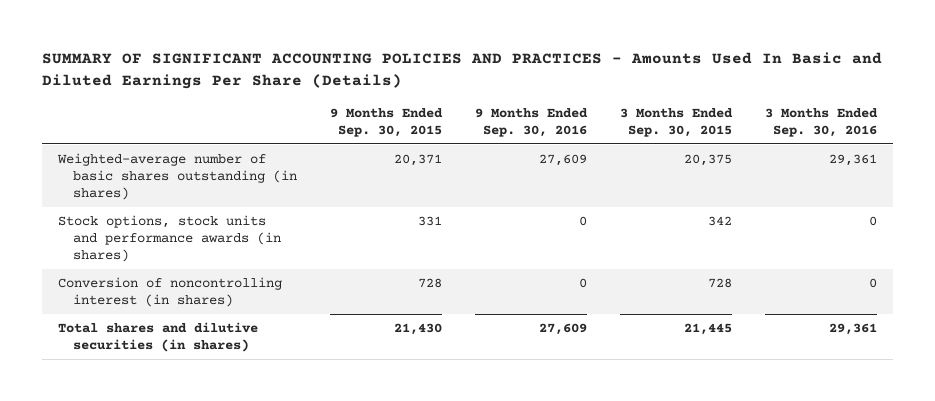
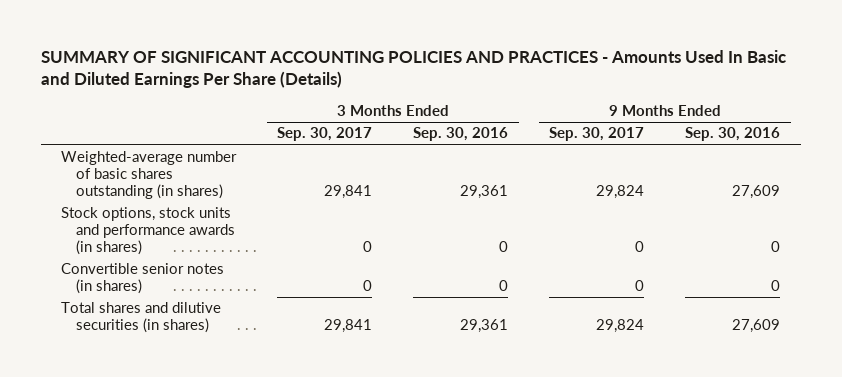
[330,107,444,138] 9 Months Ended Sep. 30, 2015 -> none
[619,107,733,138] 3 Months Ended Sep. 30, 2015 -> none
none -> [277,127,373,142] Sep. 30, 2017
none -> [549,127,645,142] Sep. 30, 2017
[58,276,283,308] Conversion of noncontrolling interest (in shares) -> none
none -> [61,263,225,295] Convertible senior notes (in shares)

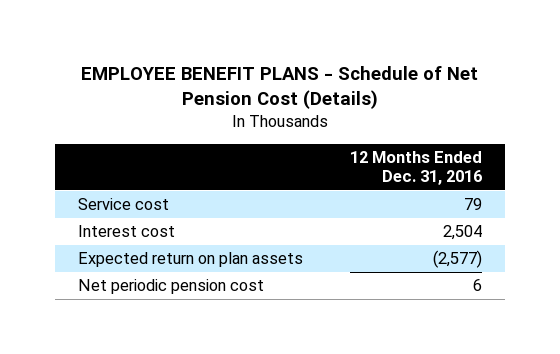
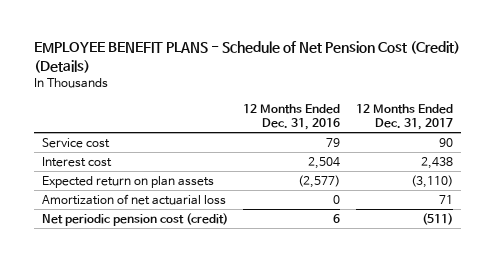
[81,66,479,110] EMPLOYEE BENEFIT PLANS - Schedule of Net Pension Cost (Details) -> [33,41,460,74] EMPLOYEE BENEFIT PLANS - Schedule of Net Pension Cost (Credit) (Details)
none -> [355,103,453,131] 12 Months Ended Dec. 31, 2017
none -> [41,193,226,205] Amortization of net actuarial loss
[78,279,265,295] Net periodic pension cost -> [41,212,228,226] Net periodic pension cost (credit)

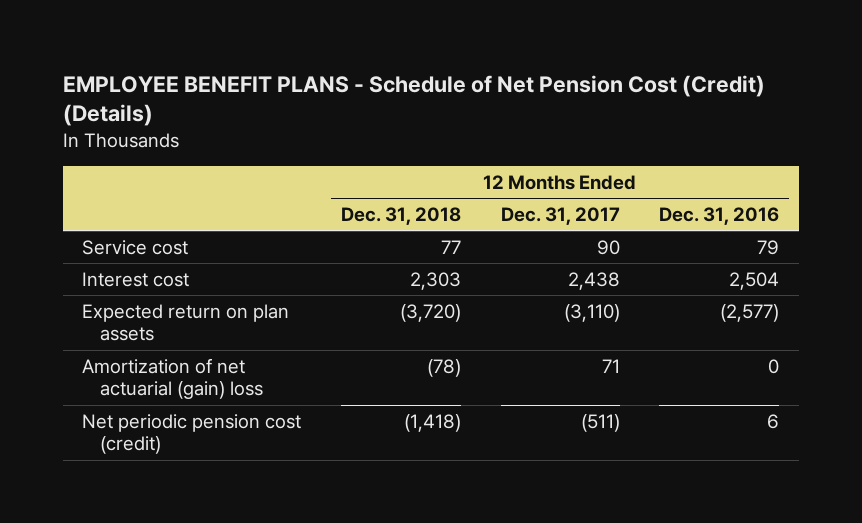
none -> [341,206,462,225] Dec. 31, 2018
[41,193,226,205] Amortization of net actuarial loss -> [82,357,264,400] Amortization of net actuarial (gain) loss

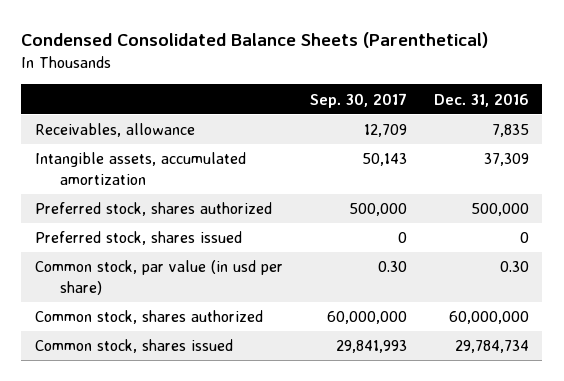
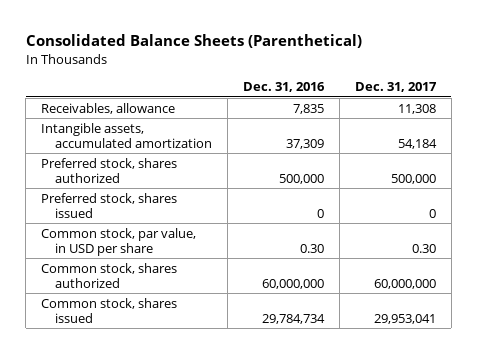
[21,32,489,49] Condensed Consolidated Balance Sheets (Parenthetical) -> [25,33,362,48] Consolidated Balance Sheets (Parenthetical)
[309,92,407,108] Sep. 30, 2017 -> none
none -> [354,82,437,93] Dec. 31, 2017
[34,260,283,295] Common stock, par value (in usd per share) -> [41,227,197,256] Common stock, par value, in USD per share

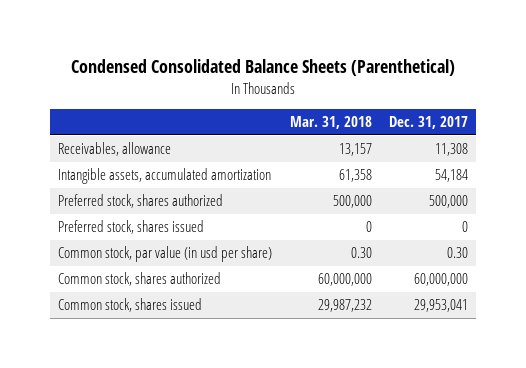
[25,33,362,48] Consolidated Balance Sheets (Parenthetical) -> [71,59,456,77] Condensed Consolidated Balance Sheets (Parenthetical)
[242,82,325,93] Dec. 31, 2016 -> none
none -> [289,116,372,130] Mar. 31, 2018
[41,227,197,256] Common stock, par value, in USD per share -> [58,246,273,263] Common stock, par value (in usd per share)

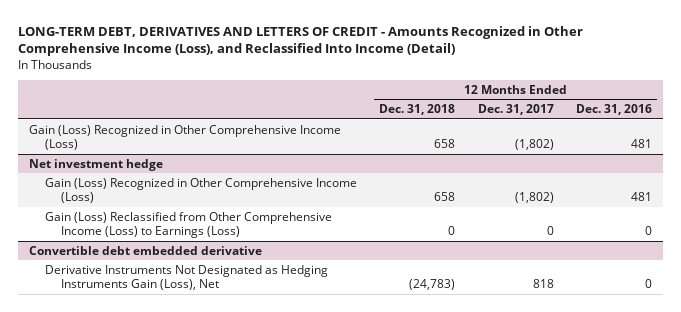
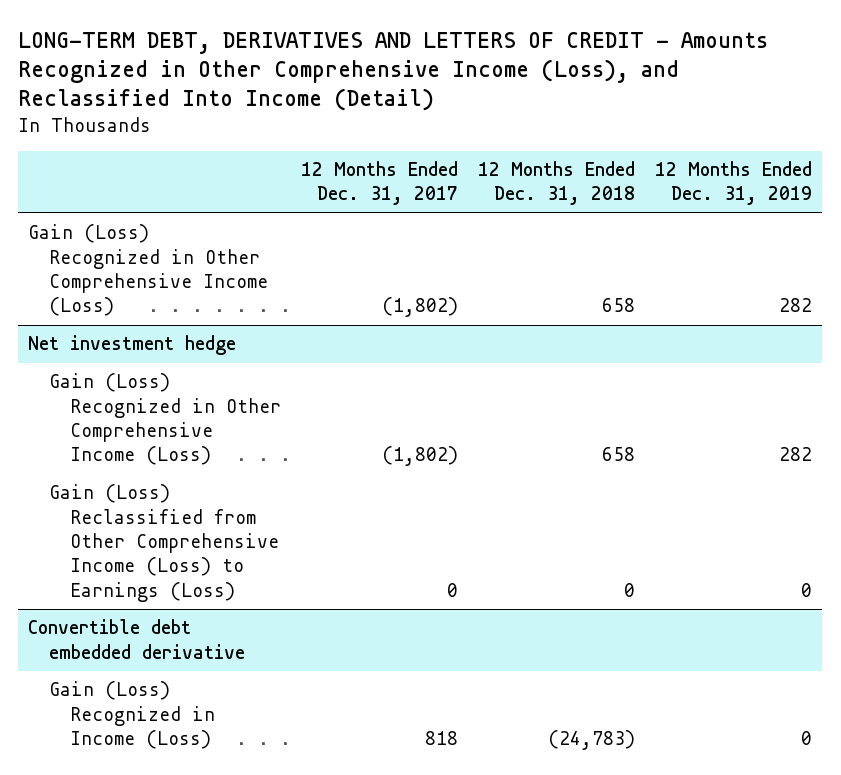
[575,104,652,116] Dec. 31, 2016 -> none
none -> [655,161,813,206] 12 Months Ended Dec. 31, 2019
[45,264,329,290] Derivative Instruments Not Designated as Hedging Instruments Gain (Loss), Net -> [49,681,216,750] Gain (Loss) Recognized in Income (Loss)

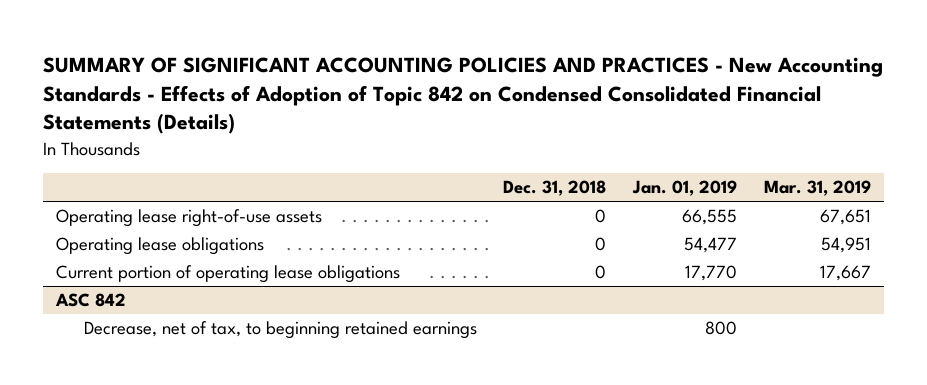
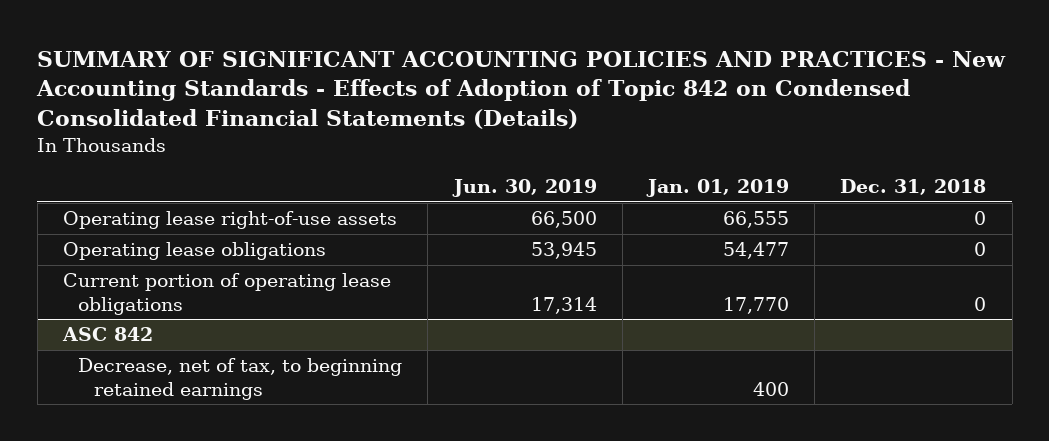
[763,180,871,197] Mar. 31, 2019 -> none
none -> [451,179,597,198] Jun. 30, 2019
[705,321,738,336] 800 -> [753,381,790,396] 400

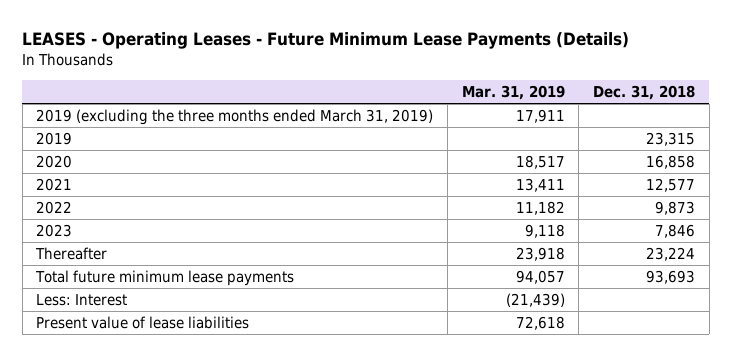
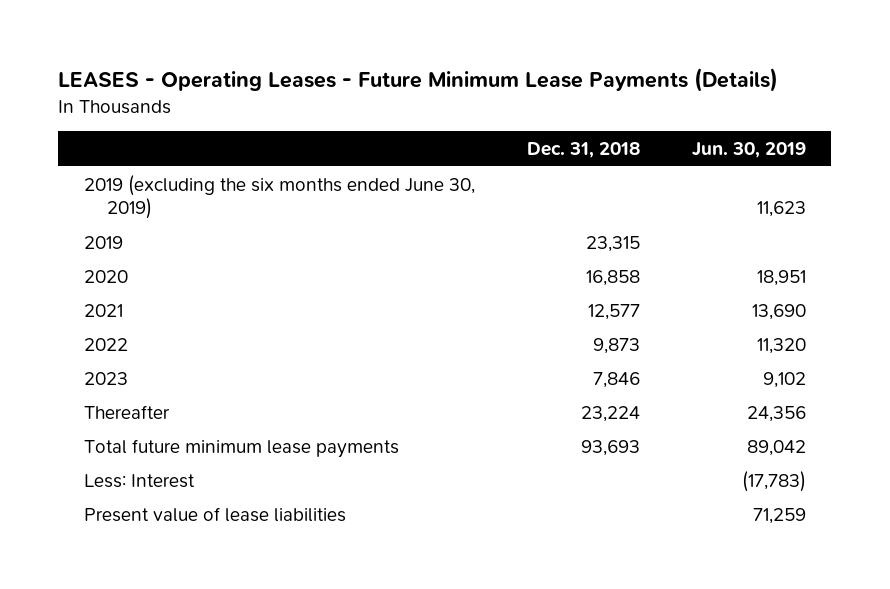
[461,85,565,101] Mar. 31, 2019 -> none
none -> [691,141,806,158] Jun. 30, 2019
[36,109,434,126] 2019 (excluding the three months ended March 31, 2019) -> [83,174,475,220] 2019 (excluding the six months ended June 30, 2019)

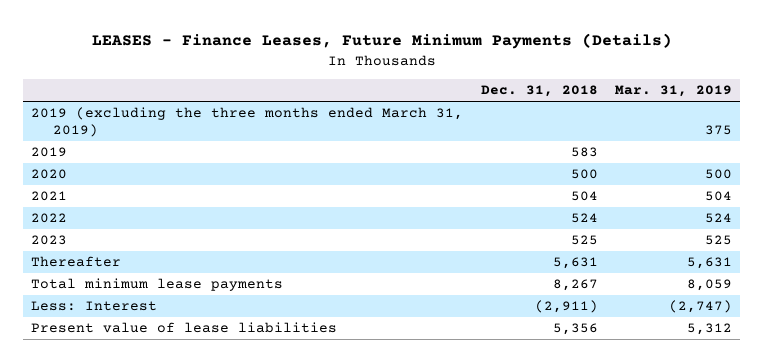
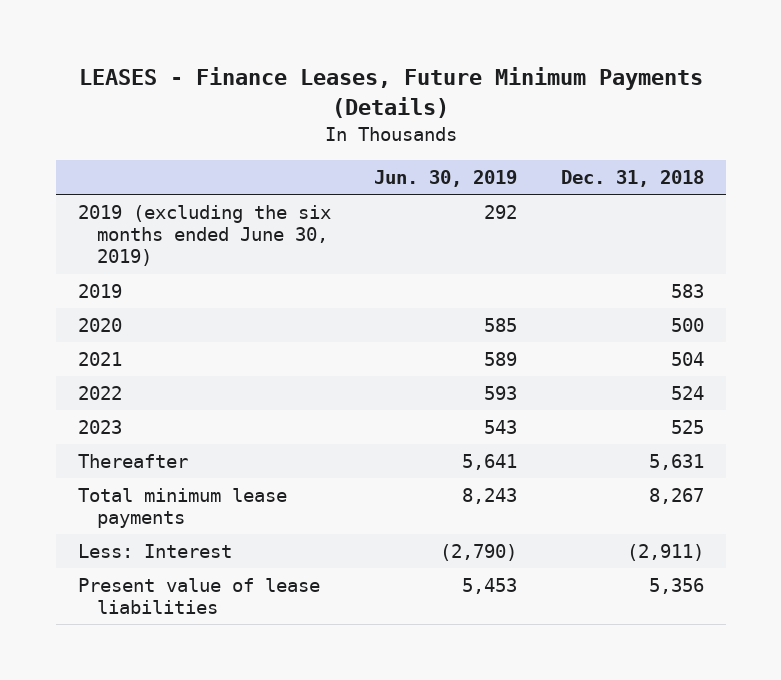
[614,85,732,98] Mar. 31, 2019 -> none
none -> [374,170,518,188] Jun. 30, 2019
[31,107,464,137] 2019 (excluding the three months ended March 31, 2019) -> [77,205,331,267] 2019 (excluding the six months ended June 30, 2019)

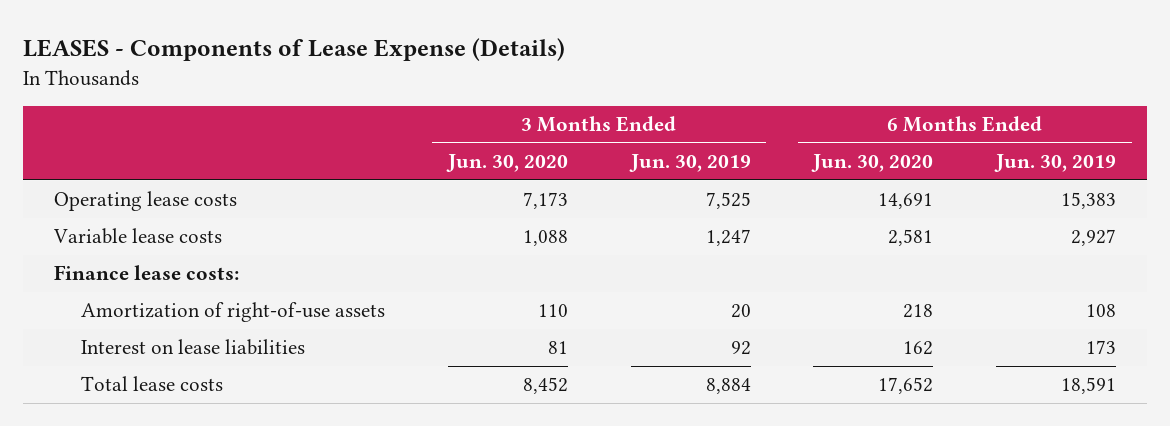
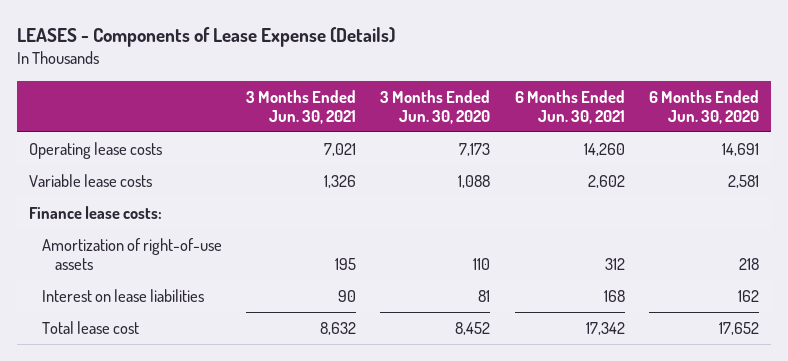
[628,154,751,173] Jun. 30, 2019 -> none
[994,154,1117,173] Jun. 30, 2019 -> none
none -> [246,89,357,124] 3 Months Ended Jun. 30, 2021
none -> [514,89,625,124] 6 Months Ended Jun. 30, 2021
[81,376,224,392] Total lease costs -> [42,320,140,334] Total lease cost

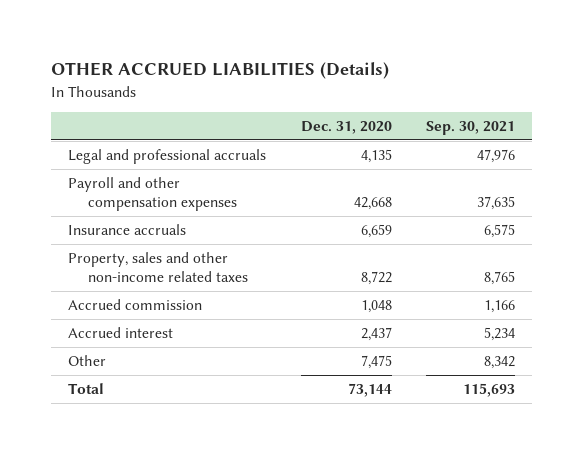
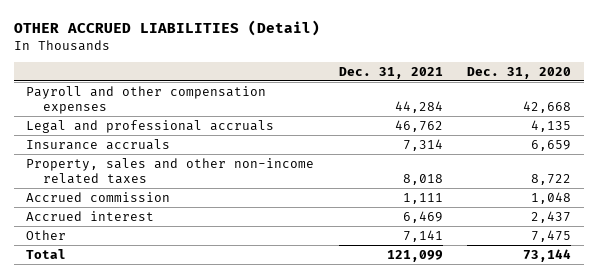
[51,62,390,80] OTHER ACCRUED LIABILITIES (Details) -> [13,20,320,37] OTHER ACCRUED LIABILITIES (Detail)
[426,121,516,136] Sep. 30, 2021 -> none
none -> [338,66,443,79] Dec. 31, 2021
[68,148,267,164] Legal and professional accruals -> [26,119,275,133] Legal and professional accruals

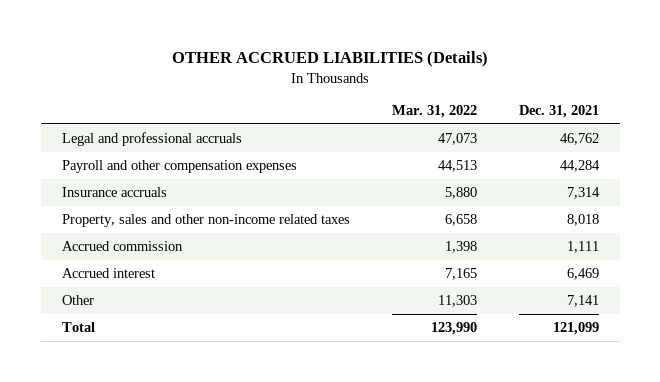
[13,20,320,37] OTHER ACCRUED LIABILITIES (Detail) -> [172,51,489,68] OTHER ACCRUED LIABILITIES (Details)
[467,66,572,79] Dec. 31, 2020 -> none
none -> [391,105,477,119] Mar. 31, 2022
[26,85,267,114] Payroll and other compensation expenses -> [61,160,297,174] Payroll and other compensation expenses

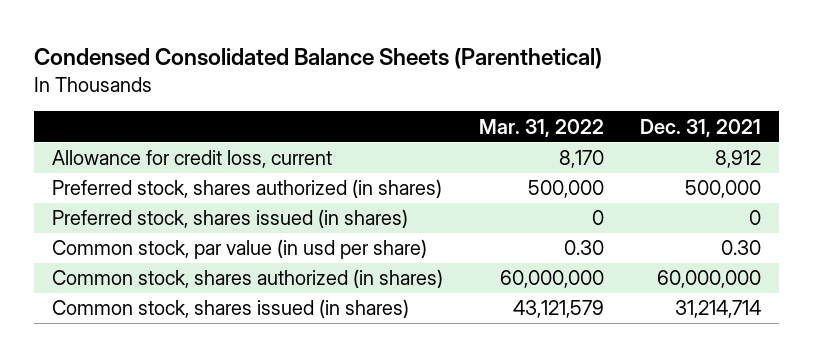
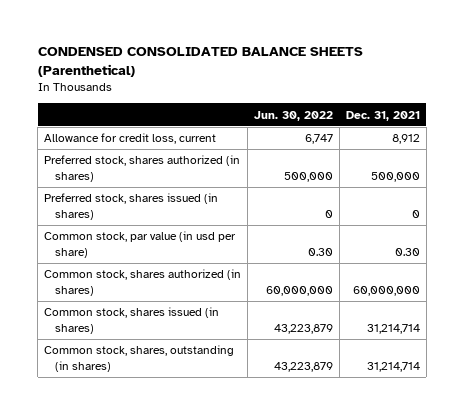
[34,48,603,70] Condensed Consolidated Balance Sheets (Parenthetical) -> [37,47,363,78] CONDENSED CONSOLIDATED BALANCE SHEETS (Parenthetical)
[478,118,604,137] Mar. 31, 2022 -> none
none -> [253,110,333,121] Jun. 30, 2022
none -> [44,345,235,372] Common stock, shares, outstanding (in shares)

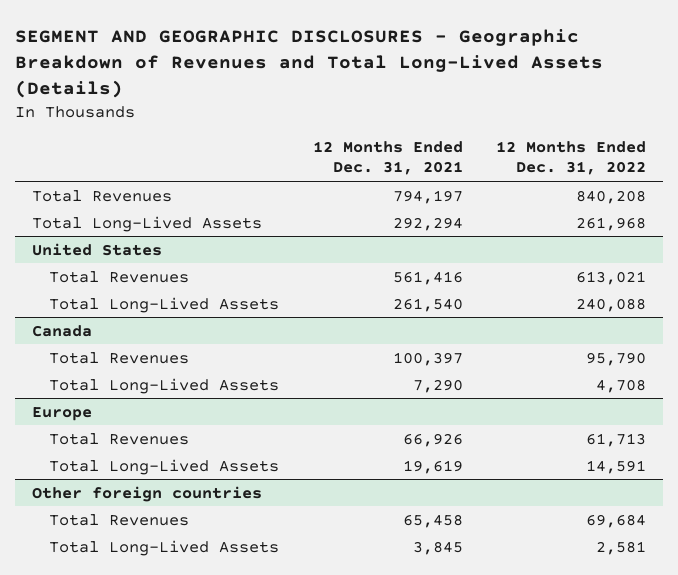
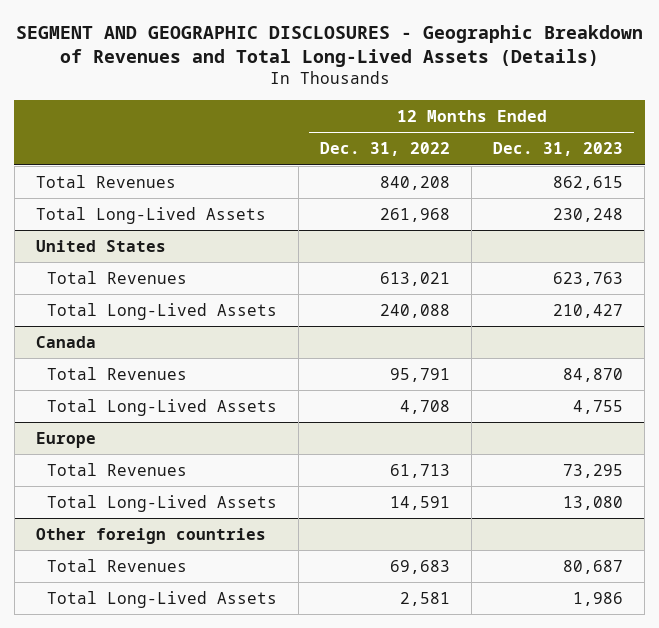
[312,141,463,176] 12 Months Ended Dec. 31, 2021 -> none
none -> [493,142,624,157] Dec. 31, 2023
[586,351,647,366] 95,790 -> [390,367,451,382] 95,791
[586,513,647,528] 69,684 -> [390,559,451,574] 69,683

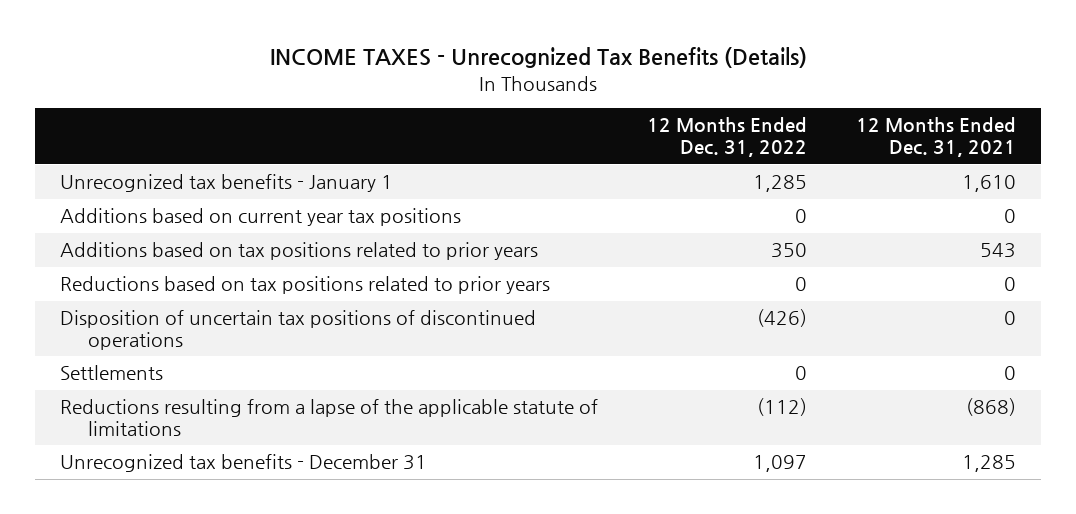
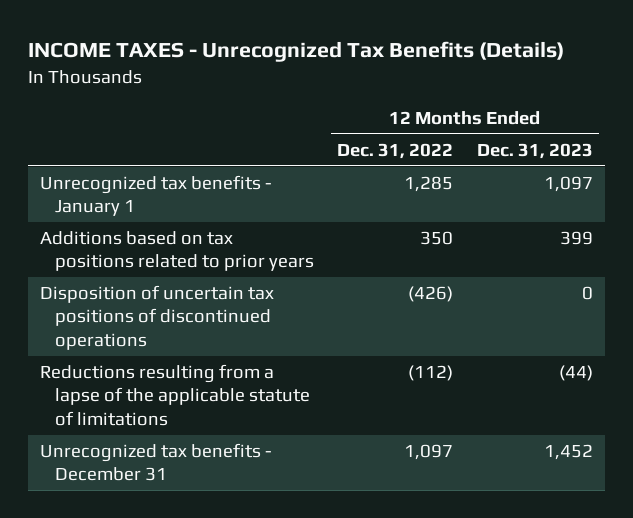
[856,117,1017,158] 12 Months Ended Dec. 31, 2021 -> none
none -> [476,142,593,159] Dec. 31, 2023
[59,208,461,227] Additions based on current year tax positions -> none
[59,276,550,295] Reductions based on tax positions related to prior years -> none
[59,365,163,381] Settlements -> none

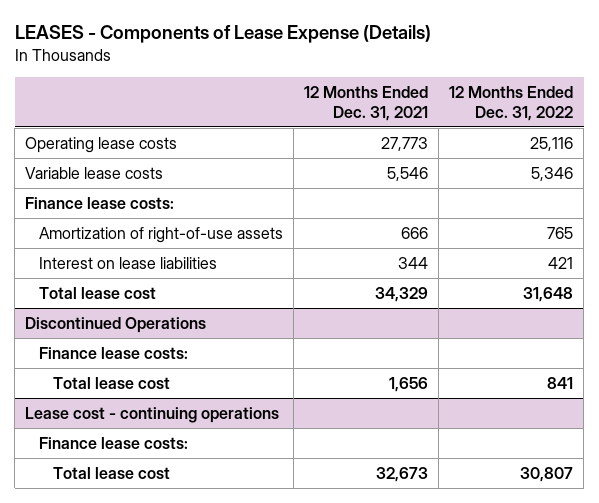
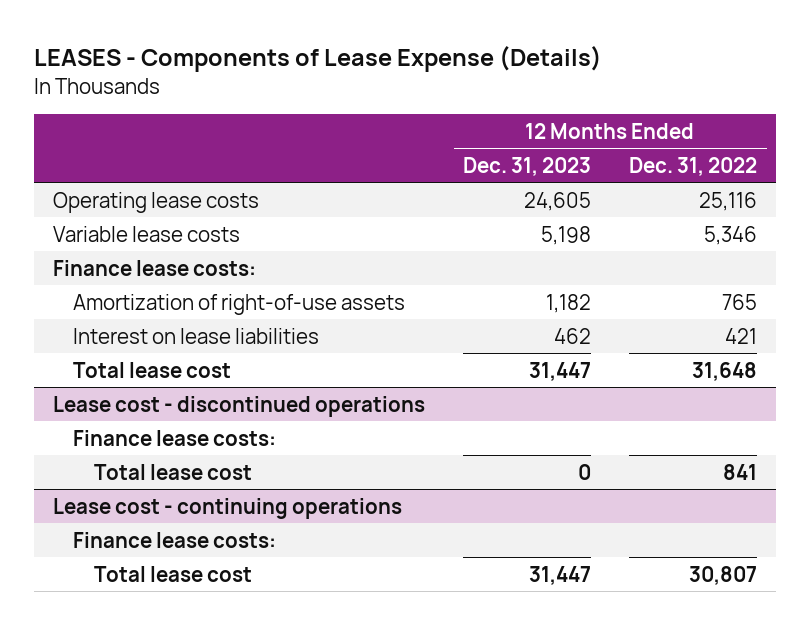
[304,85,429,121] 12 Months Ended Dec. 31, 2021 -> none
none -> [463,156,592,176] Dec. 31, 2023
[25,316,207,333] Discontinued Operations -> [53,395,426,417] Lease cost - discontinued operations

